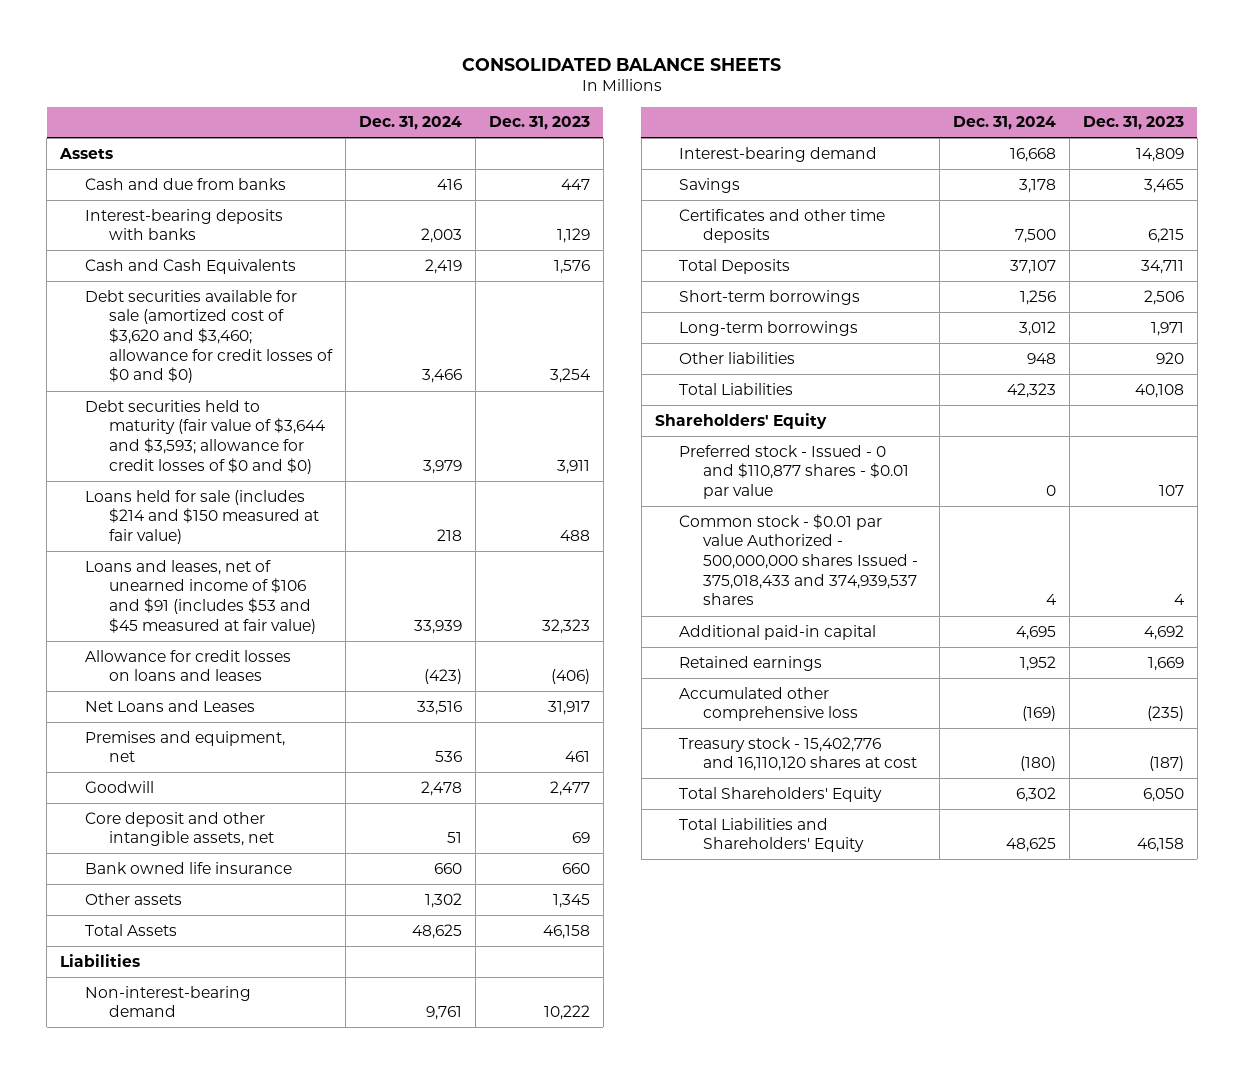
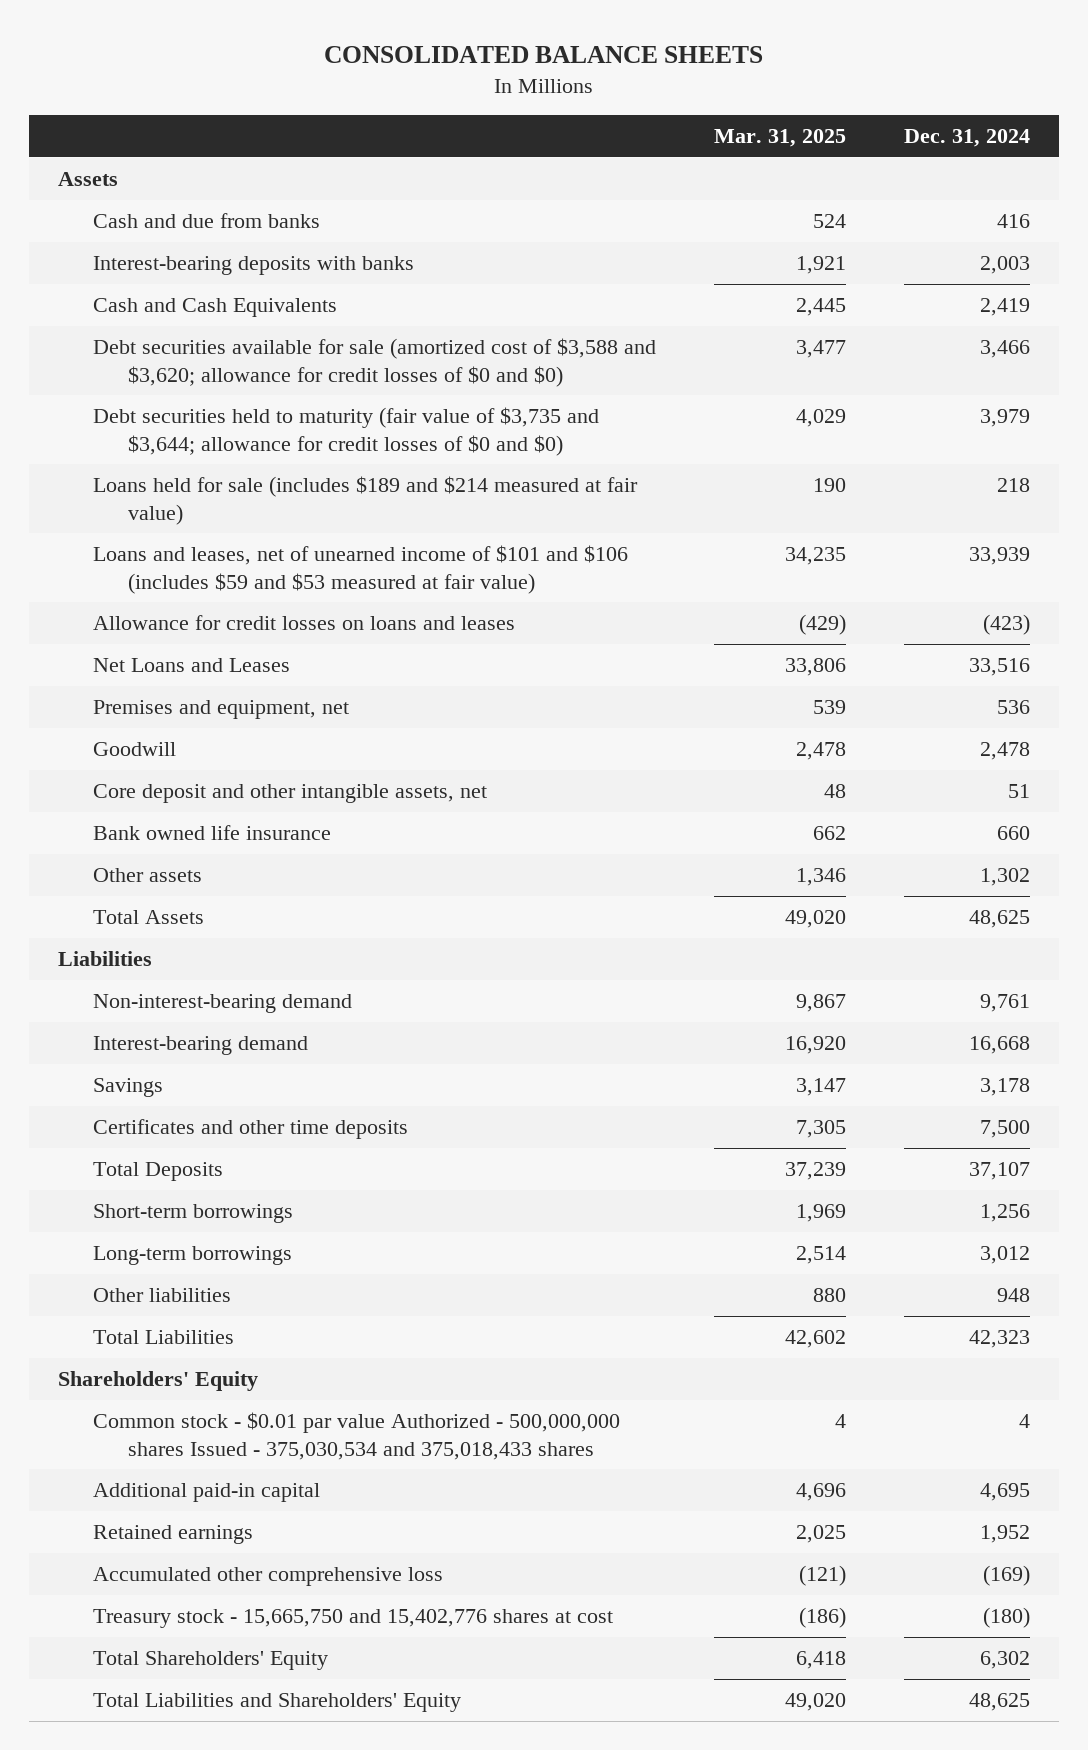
[488,116,590,131] Dec. 31, 2023 -> none
none -> [713,128,846,147] Mar. 31, 2025
[84,289,333,384] Debt securities available for sale (amortized cost of $3,620 and $3,460; allowance for credit losses of $0 and $0) -> [92,338,656,387] Debt securities available for sale (amortized cost of $3,588 and $3,620; allowance for credit losses of $0 and $0)
[84,399,326,474] Debt securities held to maturity (fair value of $3,644 and $3,593; allowance for credit losses of $0 and $0) -> [92,407,599,456] Debt securities held to maturity (fair value of $3,735 and $3,644; allowance for credit losses of $0 and $0)
[84,489,319,545] Loans held for sale (includes $214 and $150 measured at fair value) -> [92,476,638,525] Loans held for sale (includes $189 and $214 measured at fair value)
[84,559,316,634] Loans and leases, net of unearned income of $106 and $91 (includes $53 and $45 measured at fair value) -> [92,545,628,594] Loans and leases, net of unearned income of $101 and $106 (includes $59 and $53 measured at fair value)
[678,444,910,500] Preferred stock - Issued - 0 and $110,877 shares - $0.01 par value -> none
[678,513,919,606] Common stock - $0.01 par value Authorized - 500,000,000 shares Issued - 375,018,433 and 374,939,537 shares -> [92,1412,620,1460] Common stock - $0.01 par value Authorized - 500,000,000 shares Issued - 375,030,534 and 375,018,433 shares
[678,736,918,772] Treasury stock - 15,402,776 and 16,110,120 shares at cost -> [92,1609,613,1629] Treasury stock - 15,665,750 and 15,402,776 shares at cost

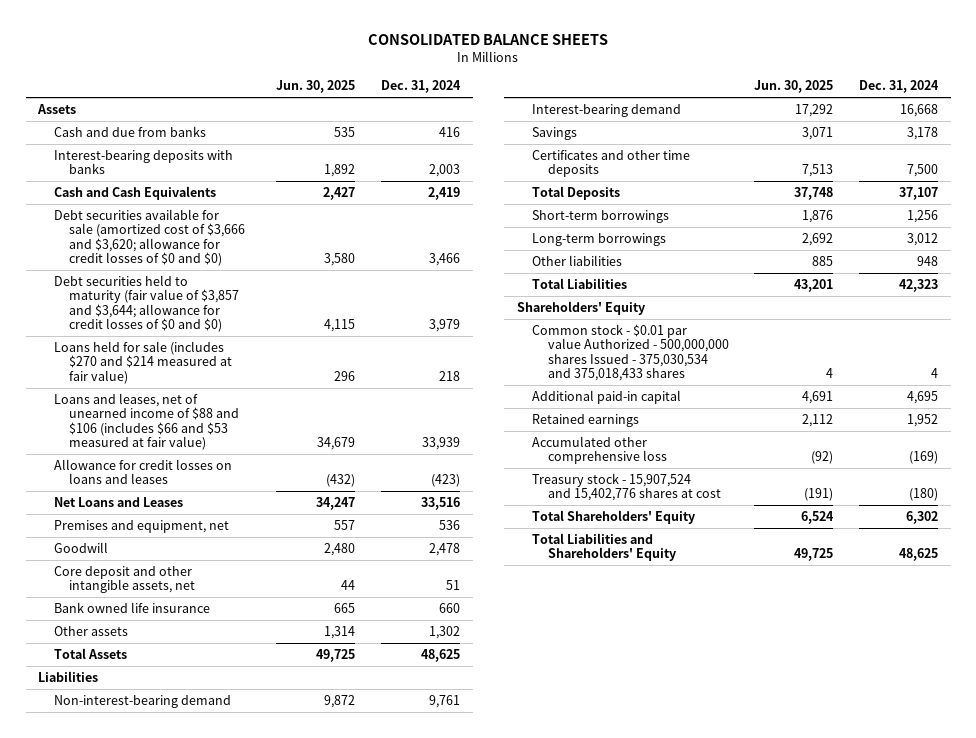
[713,128,846,147] Mar. 31, 2025 -> none
none -> [276,80,356,94] Jun. 30, 2025
[92,338,656,387] Debt securities available for sale (amortized cost of $3,588 and $3,620; allowance for credit losses of $0 and $0) -> [53,209,246,267] Debt securities available for sale (amortized cost of $3,666 and $3,620; allowance for credit losses of $0 and $0)
[92,407,599,456] Debt securities held to maturity (fair value of $3,735 and $3,644; allowance for credit losses of $0 and $0) -> [53,275,240,333] Debt securities held to maturity (fair value of $3,857 and $3,644; allowance for credit losses of $0 and $0)
[92,476,638,525] Loans held for sale (includes $189 and $214 measured at fair value) -> [53,341,233,384] Loans held for sale (includes $270 and $214 measured at fair value)
[92,545,628,594] Loans and leases, net of unearned income of $101 and $106 (includes $59 and $53 measured at fair value) -> [53,393,240,451] Loans and leases, net of unearned income of $88 and $106 (includes $66 and $53 measured at fair value)
[92,1609,613,1629] Treasury stock - 15,665,750 and 15,402,776 shares at cost -> [532,473,721,502] Treasury stock - 15,907,524 and 15,402,776 shares at cost

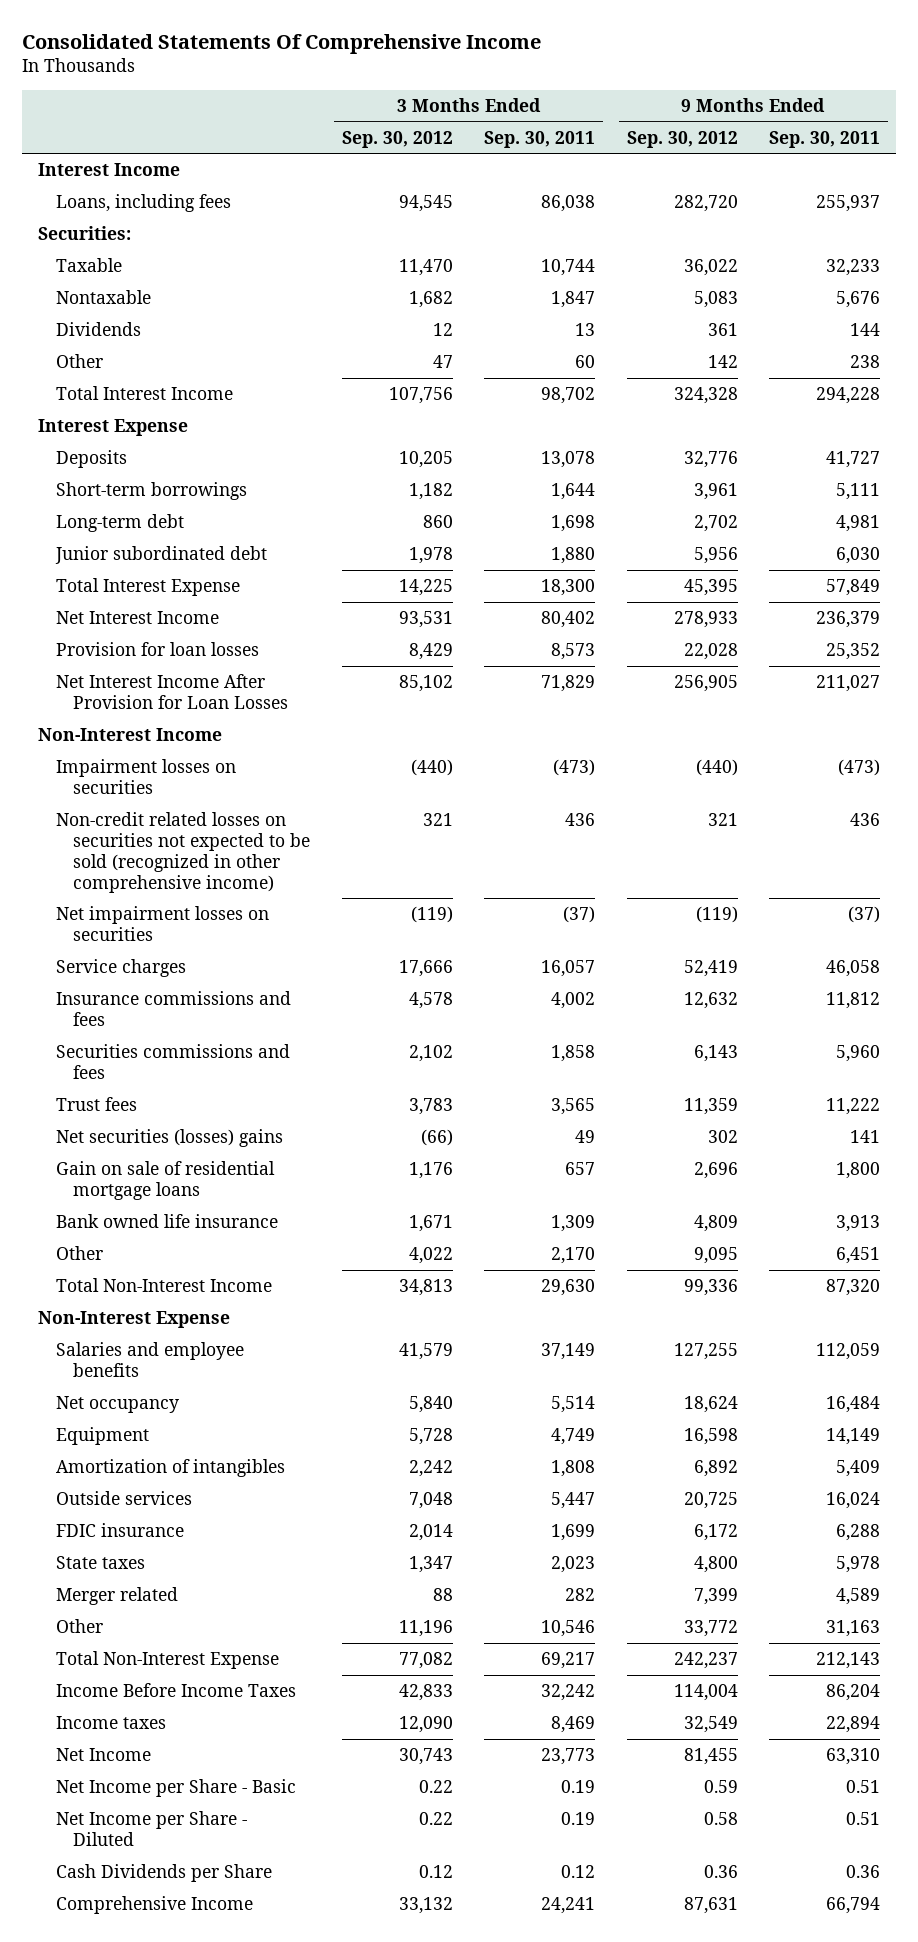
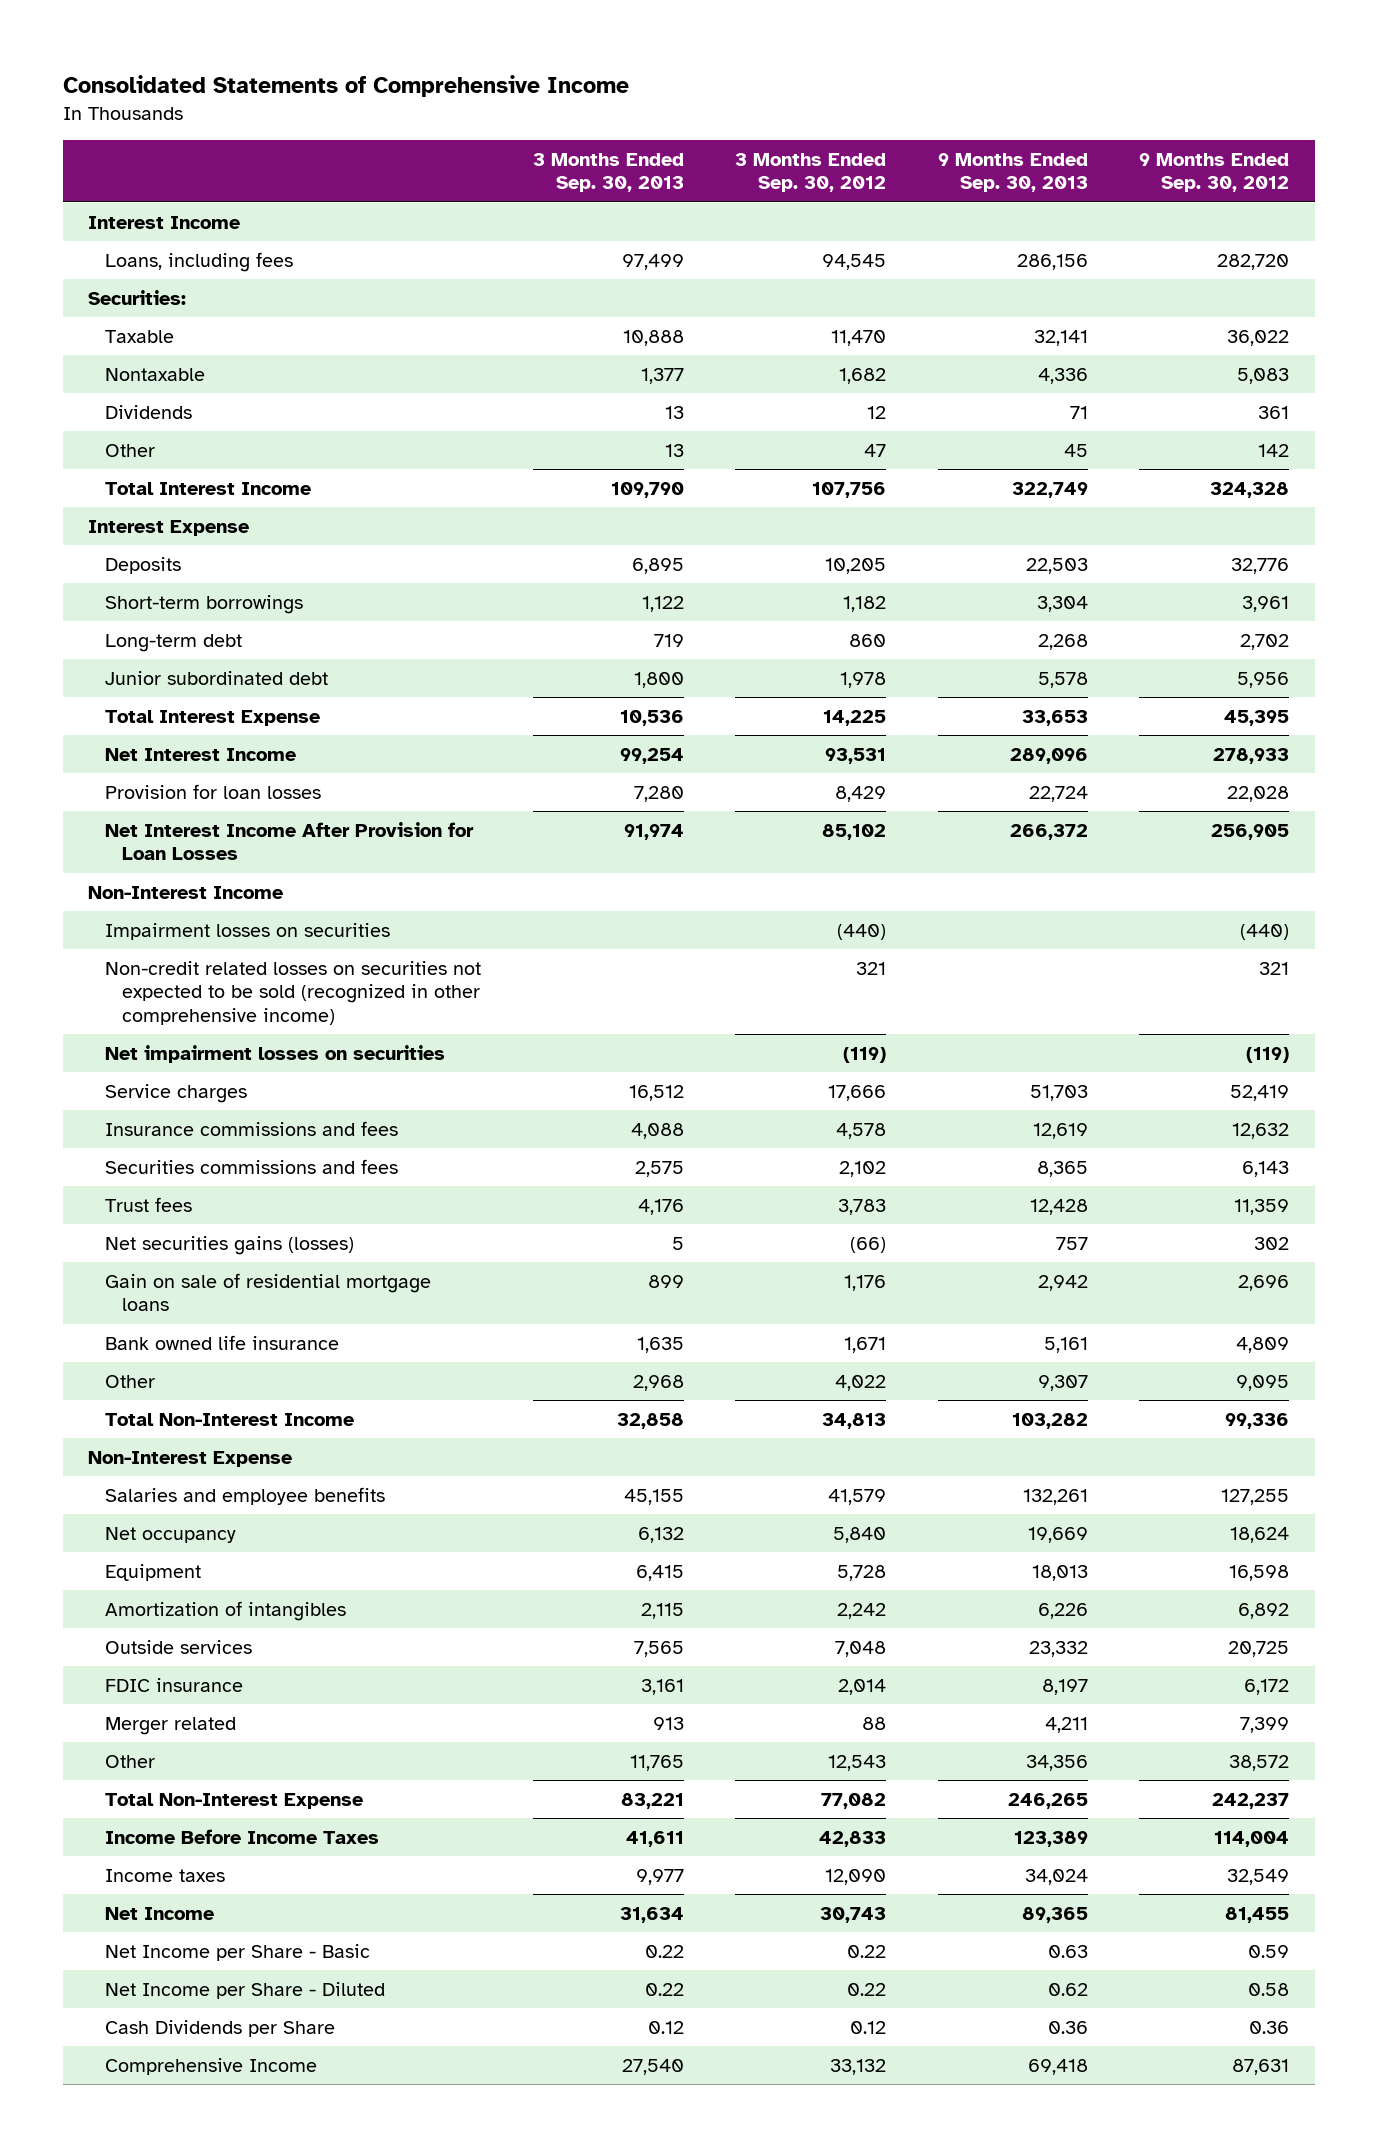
[21,33,541,54] Consolidated Statements Of Comprehensive Income -> [62,75,629,98] Consolidated Statements of Comprehensive Income
[484,130,596,148] Sep. 30, 2011 -> none
[768,130,880,148] Sep. 30, 2011 -> none
none -> [532,152,684,193] 3 Months Ended Sep. 30, 2013
none -> [937,152,1088,193] 9 Months Ended Sep. 30, 2013
[55,1129,283,1148] Net securities (losses) gains -> [105,1235,355,1255] Net securities gains (losses)
[55,1556,145,1570] State taxes -> none
[398,1620,453,1638] 11,196 -> [828,1754,887,1771] 12,543
[683,1620,738,1638] 33,772 -> [1229,1754,1290,1771] 38,572

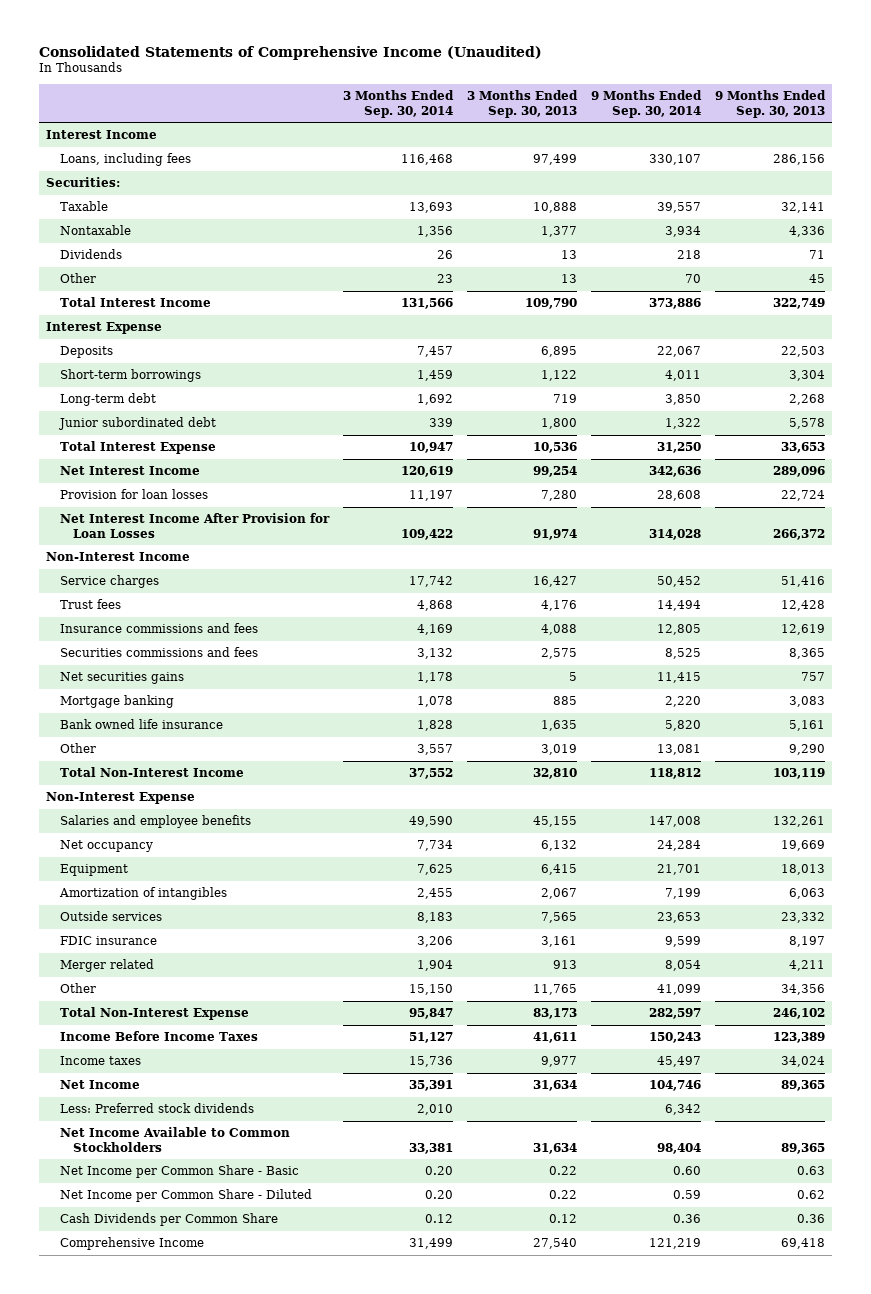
[62,75,629,98] Consolidated Statements of Comprehensive Income -> [38,45,542,60] Consolidated Statements of Comprehensive Income (Unaudited)
[735,152,887,193] 3 Months Ended Sep. 30, 2012 -> none
[1139,152,1290,193] 9 Months Ended Sep. 30, 2012 -> none
none -> [342,90,454,118] 3 Months Ended Sep. 30, 2014
none -> [591,90,703,118] 9 Months Ended Sep. 30, 2014
[105,922,391,940] Impairment losses on securities -> none
[105,960,482,1026] Non-credit related losses on securities not expected to be sold (recognized in other comprehensive income) -> none
[105,1044,446,1063] Net impairment losses on securities -> none
[628,1084,684,1101] 16,512 -> [532,575,577,587] 16,427
[1029,1084,1088,1101] 51,703 -> [781,575,826,587] 51,416
[105,1196,193,1212] Trust fees -> [59,598,121,609] Trust fees
[105,1272,432,1312] Gain on sale of residential mortgage loans -> none
[105,1235,355,1255] Net securities gains (losses) -> [59,671,184,684] Net securities gains
none -> [59,694,174,708] Mortgage banking
[632,1374,684,1391] 2,968 -> [540,743,577,755] 3,019
[1037,1374,1088,1391] 9,307 -> [789,743,826,755] 9,290
[616,1412,684,1429] 32,858 -> [532,767,577,779] 32,810
[1011,1412,1088,1429] 103,282 -> [773,767,826,779] 103,119
[640,1602,684,1619] 2,115 -> [540,887,577,899] 2,067
[1037,1602,1088,1619] 6,226 -> [789,887,826,899] 6,063
[620,1792,684,1809] 83,221 -> [532,1007,577,1019] 83,173
[1007,1792,1088,1809] 246,265 -> [773,1007,826,1019] 246,102
none -> [59,1102,254,1113] Less: Preferred stock dividends
none -> [59,1126,290,1152] Net Income Available to Common Stockholders
[105,1943,371,1961] Net Income per Share - Basic -> [59,1164,299,1178] Net Income per Common Share - Basic
[105,1981,386,1999] Net Income per Share - Diluted -> [59,1188,312,1202] Net Income per Common Share - Diluted
[105,2019,336,2037] Cash Dividends per Share -> [59,1212,278,1226] Cash Dividends per Common Share

